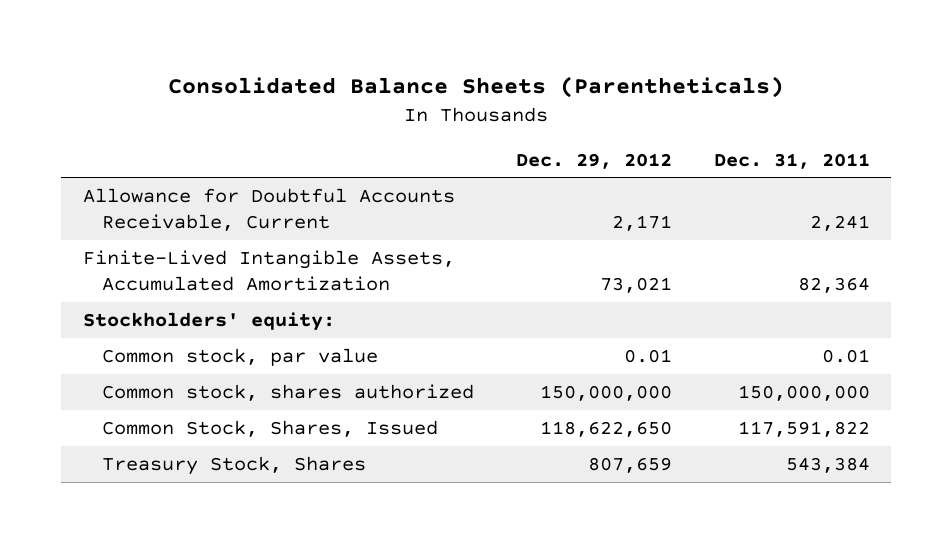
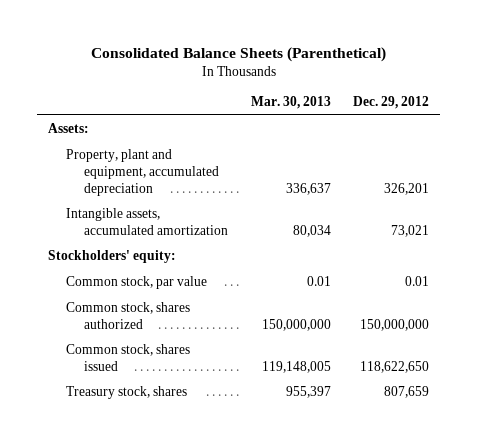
[168,76,785,99] Consolidated Balance Sheets (Parentheticals) -> [90,46,386,62] Consolidated Balance Sheets (Parenthetical)
[713,152,870,169] Dec. 31, 2011 -> none
none -> [250,96,331,110] Mar. 30, 2013
[82,187,455,231] Allowance for Doubtful Accounts Receivable, Current -> none
none -> [48,123,90,134] Assets:
none -> [66,149,220,196] Property, plant and equipment, accumulated depreciation
[82,249,455,291] Finite-Lived Intangible Assets, Accumulated Amortization -> [66,208,229,235] Intangible assets, accumulated amortization
[101,419,438,437] Common Stock, Shares, Issued -> [66,344,191,371] Common stock, shares issued
[101,455,366,475] Treasury Stock, Shares -> [66,386,188,400] Treasury stock, shares

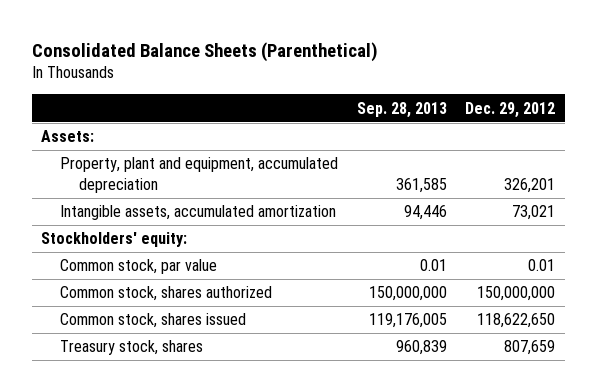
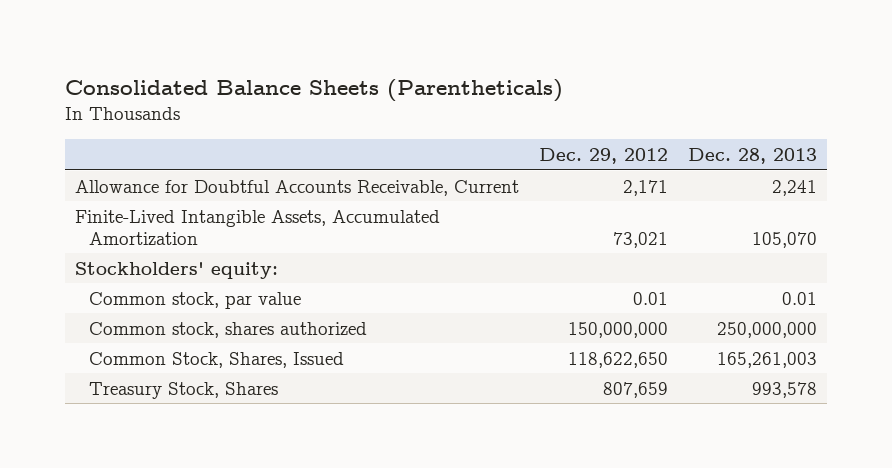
[31,41,378,62] Consolidated Balance Sheets (Parenthetical) -> [65,78,564,102] Consolidated Balance Sheets (Parentheticals)
[356,101,447,118] Sep. 28, 2013 -> none
none -> [687,148,817,165] Dec. 28, 2013
[41,130,95,143] Assets: -> none
[59,157,338,193] Property, plant and equipment, accumulated depreciation -> none
none -> [75,179,520,196] Allowance for Doubtful Accounts Receivable, Current
[59,205,336,221] Intangible assets, accumulated amortization -> [75,209,441,245] Finite-Lived Intangible Assets, Accumulated Amortization
[59,313,246,329] Common stock, shares issued -> [89,351,345,368] Common Stock, Shares, Issued
[59,340,203,356] Treasury stock, shares -> [89,381,279,399] Treasury Stock, Shares

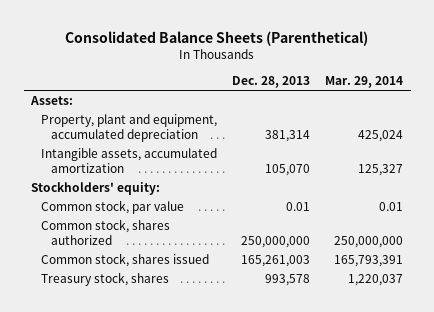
[65,78,564,102] Consolidated Balance Sheets (Parentheticals) -> [65,30,369,46] Consolidated Balance Sheets (Parenthetical)
[539,148,669,165] Dec. 29, 2012 -> none
none -> [325,76,404,89] Mar. 29, 2014
[75,179,520,196] Allowance for Doubtful Accounts Receivable, Current -> none
none -> [30,95,74,105] Assets:
none -> [40,113,217,142] Property, plant and equipment, accumulated depreciation
[75,209,441,245] Finite-Lived Intangible Assets, Accumulated Amortization -> [40,147,217,173] Intangible assets, accumulated amortization
[89,351,345,368] Common Stock, Shares, Issued -> [40,252,209,267] Common stock, shares issued
[89,381,279,399] Treasury Stock, Shares -> [40,271,169,286] Treasury stock, shares

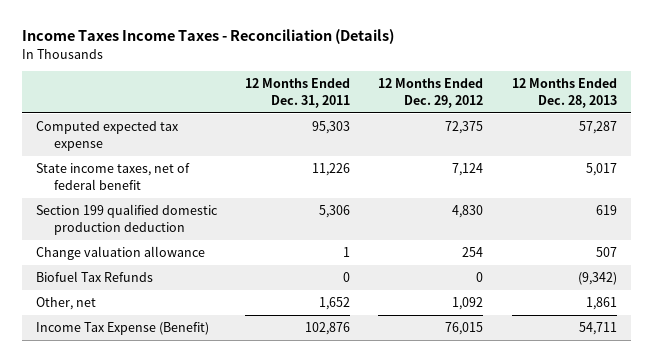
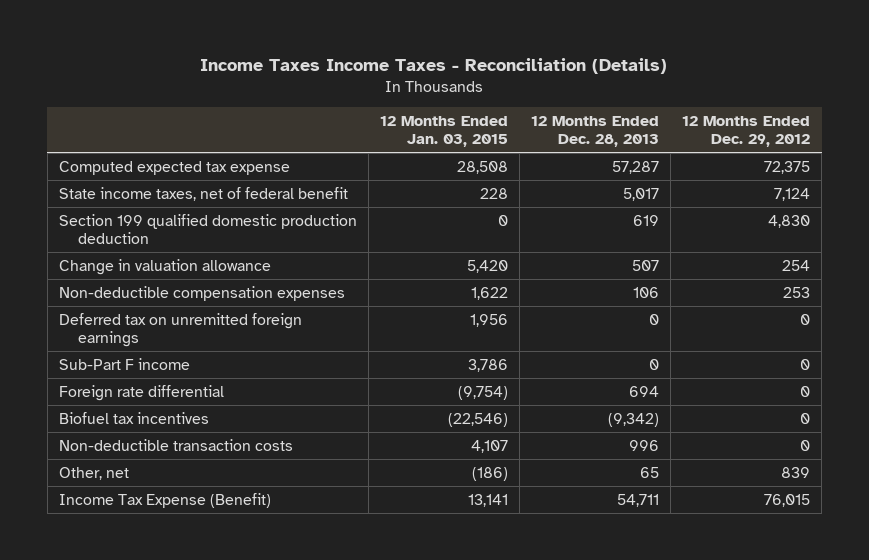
[245,78,351,108] 12 Months Ended Dec. 31, 2011 -> none
none -> [379,115,508,147] 12 Months Ended Jan. 03, 2015
[35,246,205,261] Change valuation allowance -> [58,258,271,275] Change in valuation allowance
none -> [58,285,345,301] Non-deductible compensation expenses
none -> [58,312,302,347] Deferred tax on unremitted foreign earnings
none -> [58,357,190,370] Sub-Part F income
none -> [58,384,224,401] Foreign rate differential
[35,271,153,283] Biofuel Tax Refunds -> [58,411,209,424] Biofuel tax incentives
none -> [58,438,293,451] Non-deductible transaction costs
[452,297,484,311] 1,092 -> [781,466,811,478] 839
[585,297,617,311] 1,861 -> [640,466,660,478] 65

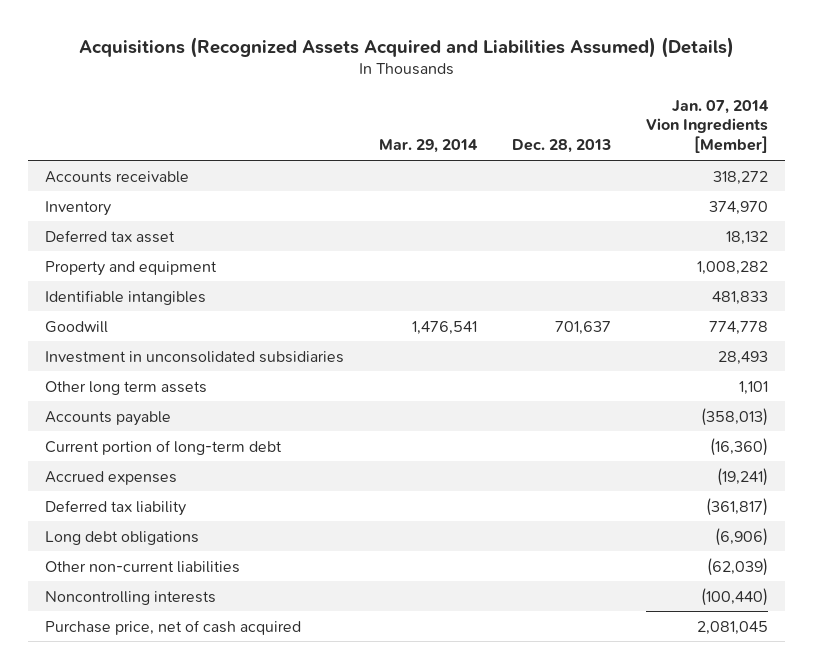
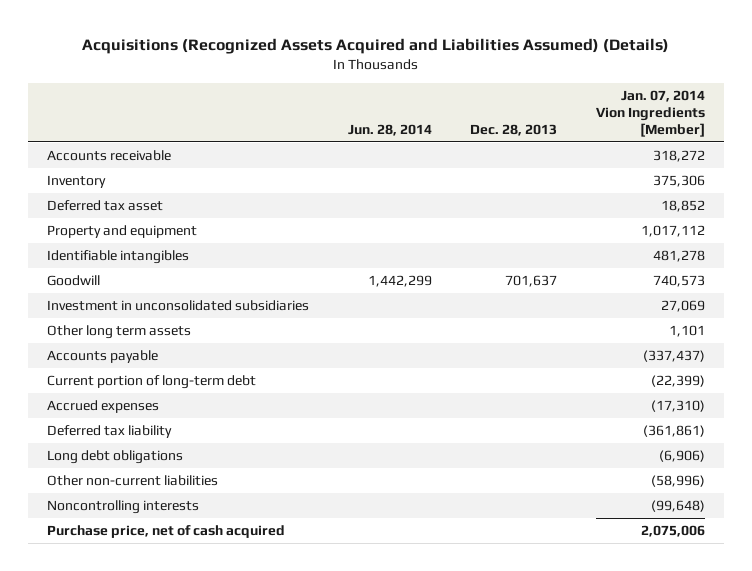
[379,139,479,154] Mar. 29, 2014 -> none
none -> [347,124,432,137] Jun. 28, 2014
[708,200,768,215] 374,970 -> [653,175,706,188] 375,306
[725,230,768,245] 18,132 -> [661,200,706,213] 18,852
[696,260,768,275] 1,008,282 -> [641,225,706,238] 1,017,112
[711,290,768,305] 481,833 -> [653,250,706,263] 481,278
[708,320,768,335] 774,778 -> [653,275,706,288] 740,573
[717,350,768,365] 28,493 -> [661,300,706,313] 27,069
[700,407,768,426] (358,013) -> [643,350,706,363] (337,437)
[709,437,768,456] (16,360) -> [651,375,706,388] (22,399)
[716,467,768,486] (19,241) -> [651,400,706,413] (17,310)
[705,497,768,516] (361,817) -> [643,425,706,438] (361,861)
[706,557,768,576] (62,039) -> [651,475,706,488] (58,996)
[700,587,768,606] (100,440) -> [651,500,706,513] (99,648)
[696,620,768,635] 2,081,045 -> [641,525,706,538] 2,075,006

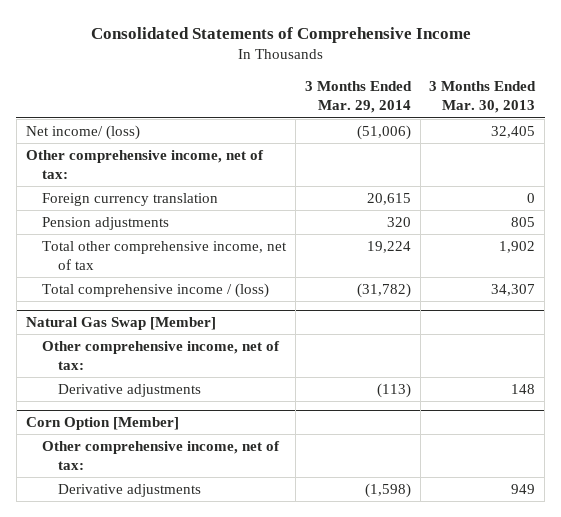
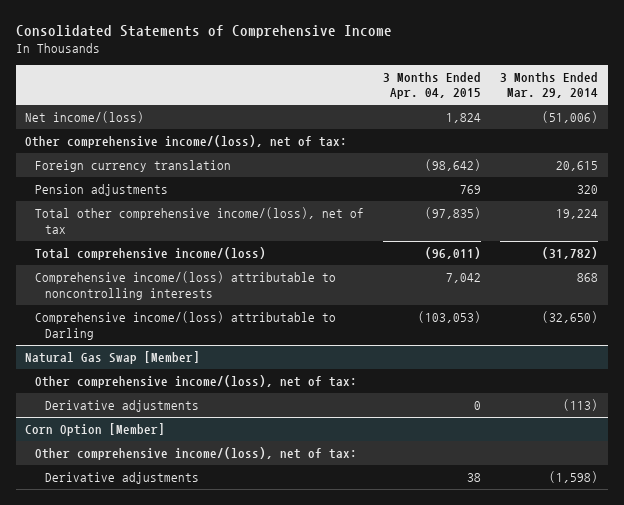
[429,81,537,114] 3 Months Ended Mar. 30, 2013 -> none
none -> [383,71,482,100] 3 Months Ended Apr. 04, 2015
[25,124,140,140] Net income/ (loss) -> [25,111,145,124] Net income/(loss)
[25,149,264,180] Other comprehensive income, net of tax: -> [25,135,348,149] Other comprehensive income/(loss), net of tax:
[41,240,287,271] Total other comprehensive income, net of tax -> [35,207,365,234] Total other comprehensive income/(loss), net of tax
[41,282,269,298] Total comprehensive income / (loss) -> [35,247,267,261] Total comprehensive income/(loss)
none -> [35,271,337,300] Comprehensive income/(loss) attributable to noncontrolling interests
none -> [35,311,337,340] Comprehensive income/(loss) attributable to Darling
[41,340,280,371] Other comprehensive income, net of tax: -> [35,375,358,389] Other comprehensive income/(loss), net of tax:
[41,440,280,471] Other comprehensive income, net of tax: -> [35,447,358,461] Other comprehensive income/(loss), net of tax:

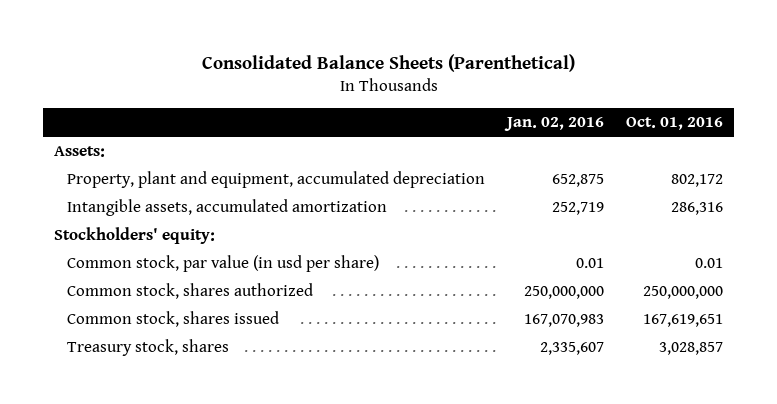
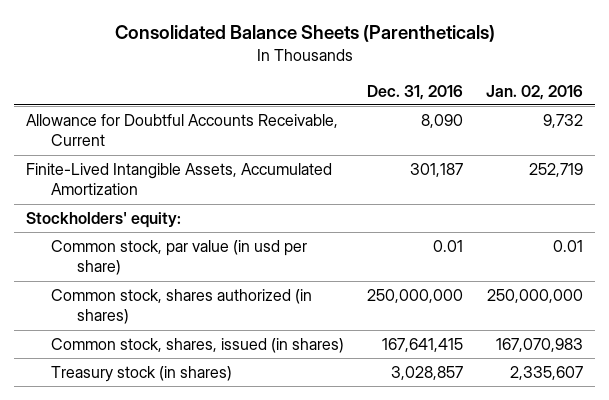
[201,53,575,72] Consolidated Balance Sheets (Parenthetical) -> [114,25,495,43] Consolidated Balance Sheets (Parentheticals)
[626,117,724,131] Oct. 01, 2016 -> none
none -> [367,84,464,100] Dec. 31, 2016
[54,146,106,158] Assets: -> none
[67,171,486,189] Property, plant and equipment, accumulated depreciation -> none
none -> [25,113,338,147] Allowance for Doubtful Accounts Receivable, Current
[67,199,388,217] Intangible assets, accumulated amortization -> [25,162,332,196] Finite-Lived Intangible Assets, Accumulated Amortization
[67,283,314,300] Common stock, shares authorized -> [51,288,313,325] Common stock, shares authorized (in shares)
[67,311,280,328] Common stock, shares issued -> [51,337,345,353] Common stock, shares, issued (in shares)
[67,339,230,357] Treasury stock, shares -> [51,365,233,382] Treasury stock (in shares)

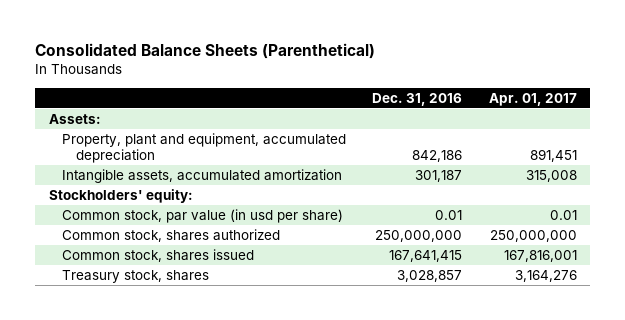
[114,25,495,43] Consolidated Balance Sheets (Parentheticals) -> [35,43,376,60] Consolidated Balance Sheets (Parenthetical)
[486,84,584,100] Jan. 02, 2016 -> none
none -> [488,92,577,106] Apr. 01, 2017
[25,113,338,147] Allowance for Doubtful Accounts Receivable, Current -> none
none -> [48,113,101,124] Assets:
none -> [62,132,347,164] Property, plant and equipment, accumulated depreciation
[25,162,332,196] Finite-Lived Intangible Assets, Accumulated Amortization -> [62,168,343,183] Intangible assets, accumulated amortization
[51,288,313,325] Common stock, shares authorized (in shares) -> [62,228,281,242] Common stock, shares authorized
[51,337,345,353] Common stock, shares, issued (in shares) -> [62,248,255,262] Common stock, shares issued
[51,365,233,382] Treasury stock (in shares) -> [62,269,210,283] Treasury stock, shares

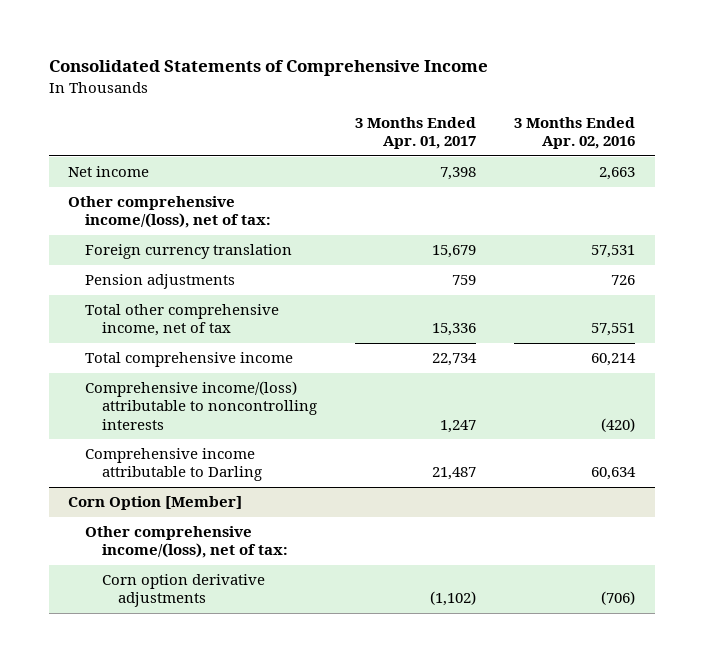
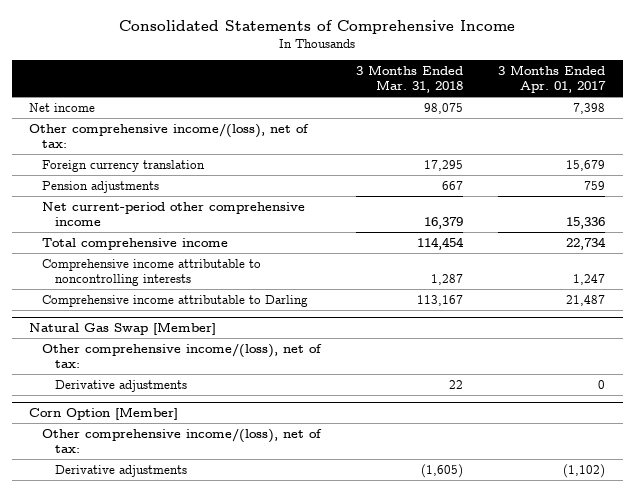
[514,116,636,150] 3 Months Ended Apr. 02, 2016 -> none
none -> [356,64,464,94] 3 Months Ended Mar. 31, 2018
[85,304,280,337] Total other comprehensive income, net of tax -> [41,201,305,227] Net current-period other comprehensive income
[85,381,317,430] Comprehensive income/(loss) attributable to noncontrolling interests -> [41,258,261,287] Comprehensive income attributable to noncontrolling interests
none -> [29,322,217,336] Natural Gas Swap [Member]
none -> [41,342,322,369] Other comprehensive income/(loss), net of tax:
none -> [54,379,187,392] Derivative adjustments
[101,574,265,608] Corn option derivative adjustments -> [54,464,187,477] Derivative adjustments

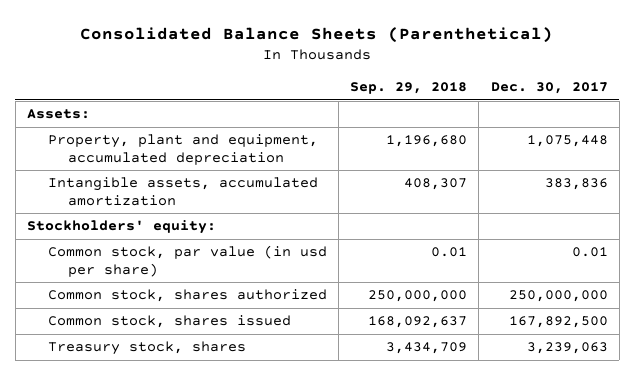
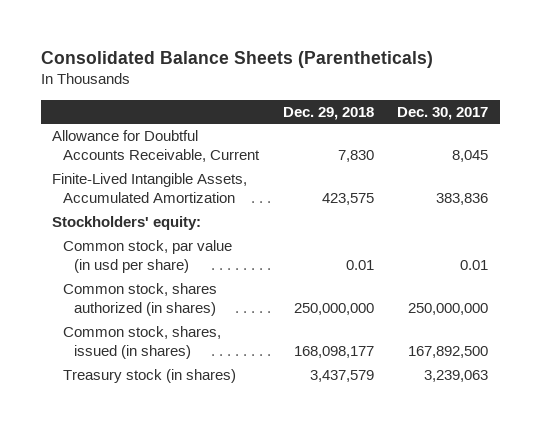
[80,26,554,43] Consolidated Balance Sheets (Parenthetical) -> [40,51,433,69] Consolidated Balance Sheets (Parentheticals)
[350,82,468,95] Sep. 29, 2018 -> none
none -> [282,106,374,120] Dec. 29, 2018
[27,109,91,120] Assets: -> none
[47,134,318,165] Property, plant and equipment, accumulated depreciation -> none
none -> [52,130,261,163] Allowance for Doubtful Accounts Receivable, Current
[47,177,318,206] Intangible assets, accumulated amortization -> [52,173,248,204] Finite-Lived Intangible Assets, Accumulated Amortization
[47,289,327,303] Common stock, shares authorized -> [63,283,218,317] Common stock, shares authorized (in shares)
[47,315,291,329] Common stock, shares issued -> [63,326,222,360] Common stock, shares, issued (in shares)
[47,341,246,356] Treasury stock, shares -> [63,369,237,384] Treasury stock (in shares)

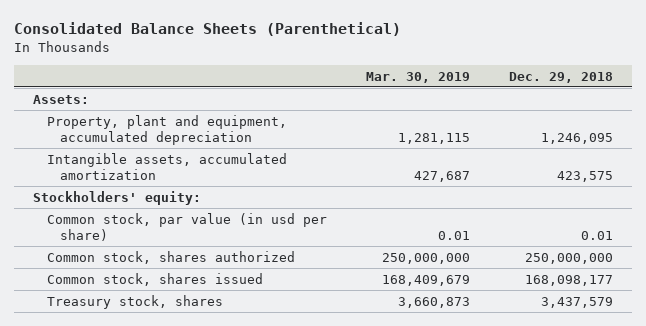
[40,51,433,69] Consolidated Balance Sheets (Parentheticals) -> [13,22,401,37] Consolidated Balance Sheets (Parenthetical)
[397,106,489,120] Dec. 30, 2017 -> none
none -> [365,71,470,83] Mar. 30, 2019
[52,130,261,163] Allowance for Doubtful Accounts Receivable, Current -> none
none -> [33,94,90,104] Assets:
none -> [46,114,287,145] Property, plant and equipment, accumulated depreciation
[52,173,248,204] Finite-Lived Intangible Assets, Accumulated Amortization -> [46,152,287,180] Intangible assets, accumulated amortization
[63,283,218,317] Common stock, shares authorized (in shares) -> [46,250,295,264] Common stock, shares authorized
[63,326,222,360] Common stock, shares, issued (in shares) -> [46,272,263,286] Common stock, shares issued
[63,369,237,384] Treasury stock (in shares) -> [46,294,223,309] Treasury stock, shares

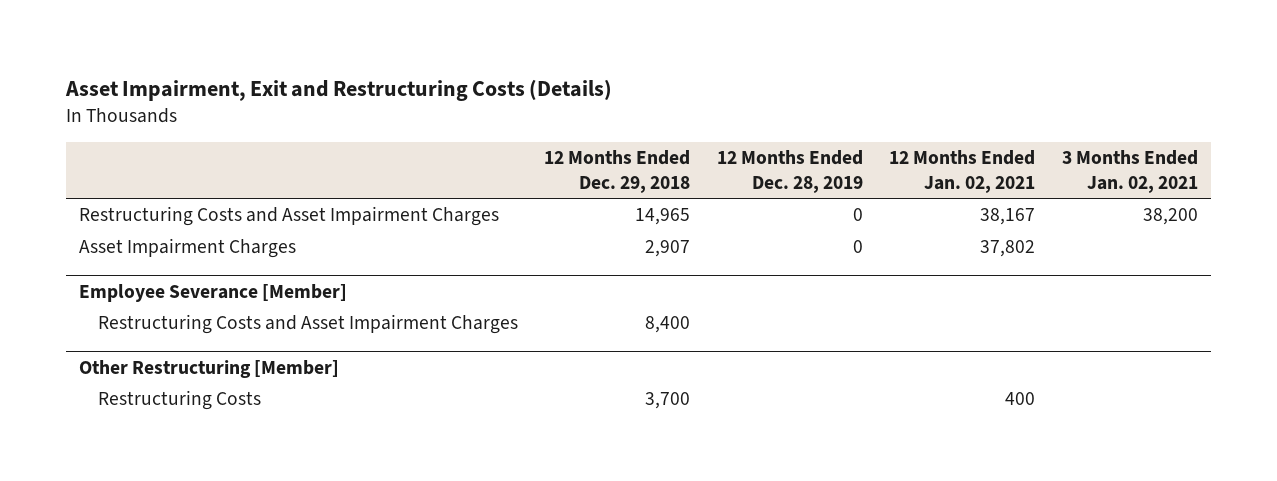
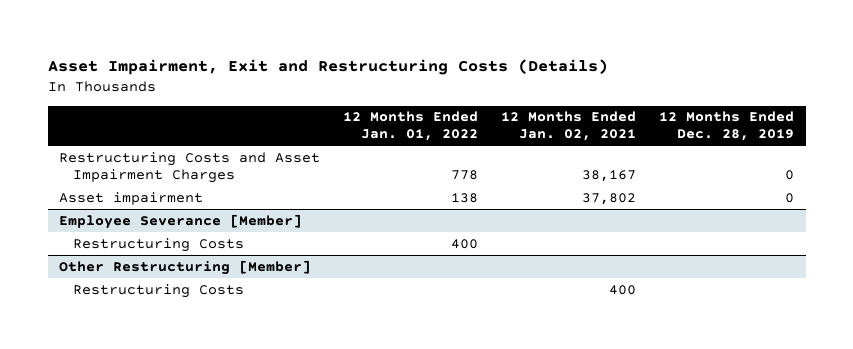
[544,149,691,193] 12 Months Ended Dec. 29, 2018 -> none
[1061,149,1198,193] 3 Months Ended Jan. 02, 2021 -> none
none -> [343,111,479,142] 12 Months Ended Jan. 01, 2022
[79,238,297,259] Asset Impairment Charges -> [59,191,204,205] Asset impairment
[98,314,519,335] Restructuring Costs and Asset Impairment Charges -> none
none -> [73,237,245,252] Restructuring Costs

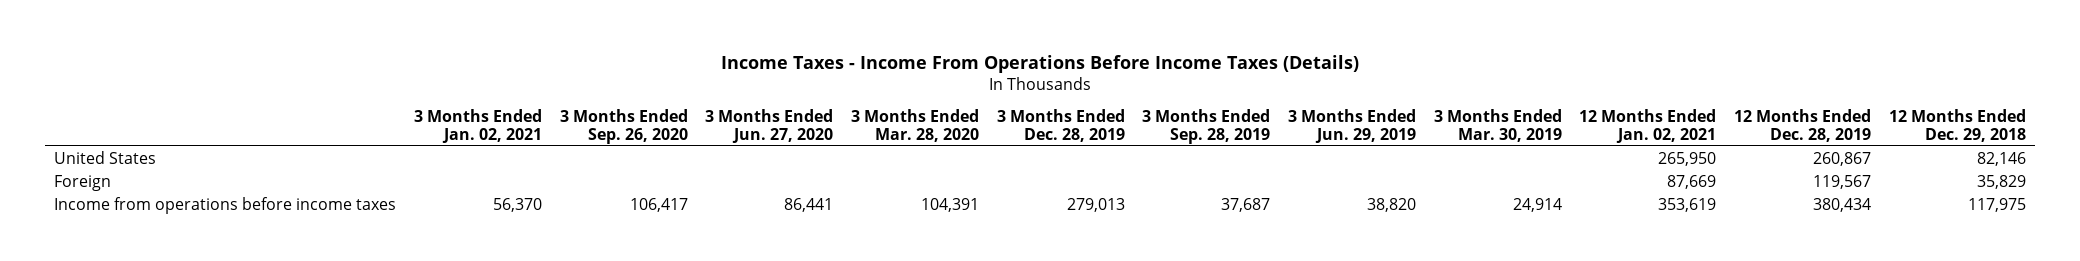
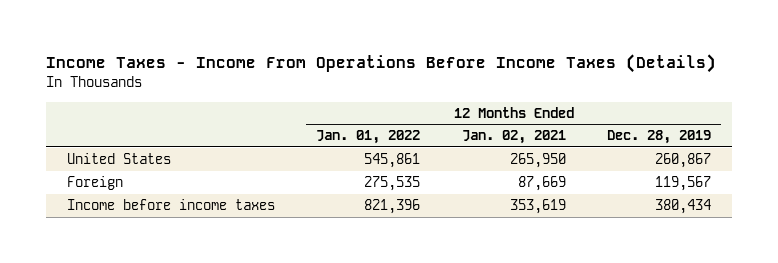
[413,108,542,143] 3 Months Ended Jan. 02, 2021 -> none
[559,108,688,144] 3 Months Ended Sep. 26, 2020 -> none
[705,108,834,143] 3 Months Ended Jun. 27, 2020 -> none
[850,108,979,142] 3 Months Ended Mar. 28, 2020 -> none
[996,108,1125,142] 3 Months Ended Dec. 28, 2019 -> none
[1142,108,1271,144] 3 Months Ended Sep. 28, 2019 -> none
[1288,108,1417,143] 3 Months Ended Jun. 29, 2019 -> none
[1433,108,1562,142] 3 Months Ended Mar. 30, 2019 -> none
[1888,108,2026,142] 12 Months Ended Dec. 29, 2018 -> none
none -> [316,130,421,145] Jan. 01, 2022
[54,196,397,214] Income from operations before income taxes -> [67,199,276,211] Income before income taxes

